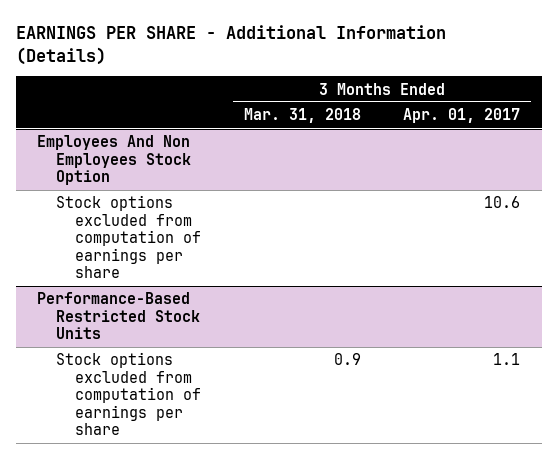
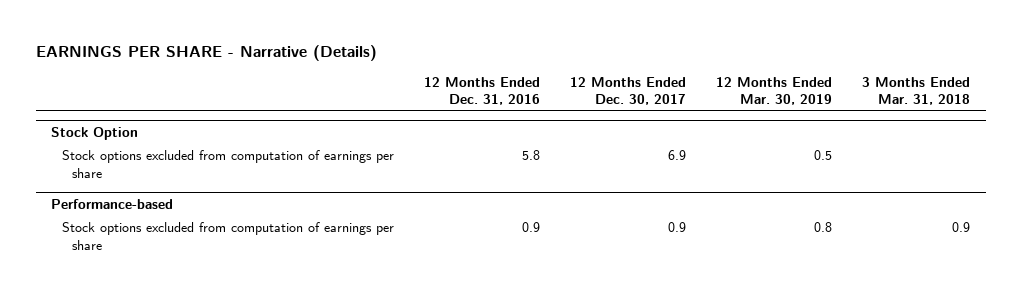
[15,24,446,65] EARNINGS PER SHARE - Additional Information (Details) -> [36,45,378,62] EARNINGS PER SHARE - Narrative (Details)
[403,108,521,124] Apr. 01, 2017 -> none
none -> [423,76,540,106] 12 Months Ended Dec. 31, 2016
none -> [570,76,687,106] 12 Months Ended Dec. 30, 2017
none -> [716,76,833,106] 12 Months Ended Mar. 30, 2019
[37,135,192,186] Employees And Non Employees Stock Option -> none
[56,195,202,279] Stock options excluded from computation of earnings per share -> none
none -> [51,126,139,140] Stock Option
none -> [61,150,394,178] Stock options excluded from computation of earnings per share
[37,292,201,340] Performance-Based Restricted Stock Units -> [51,198,174,209] Performance-based

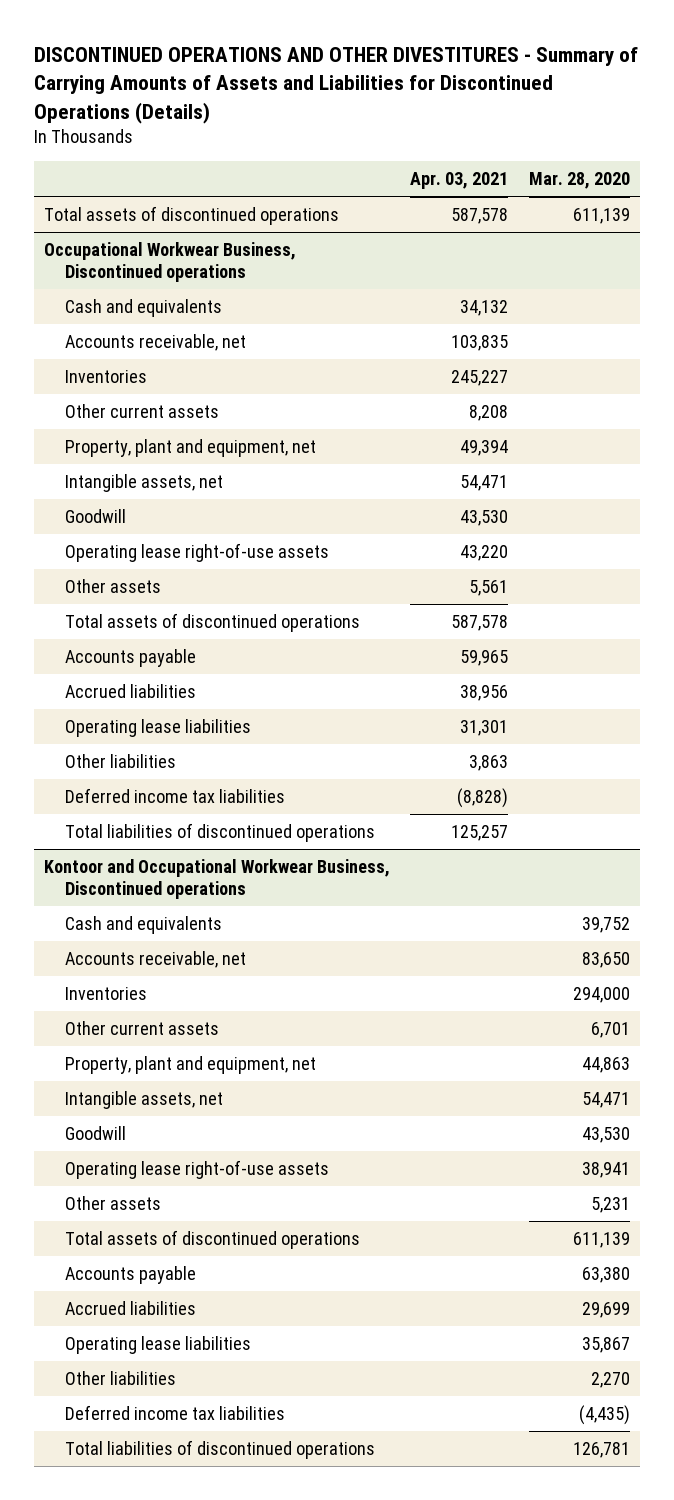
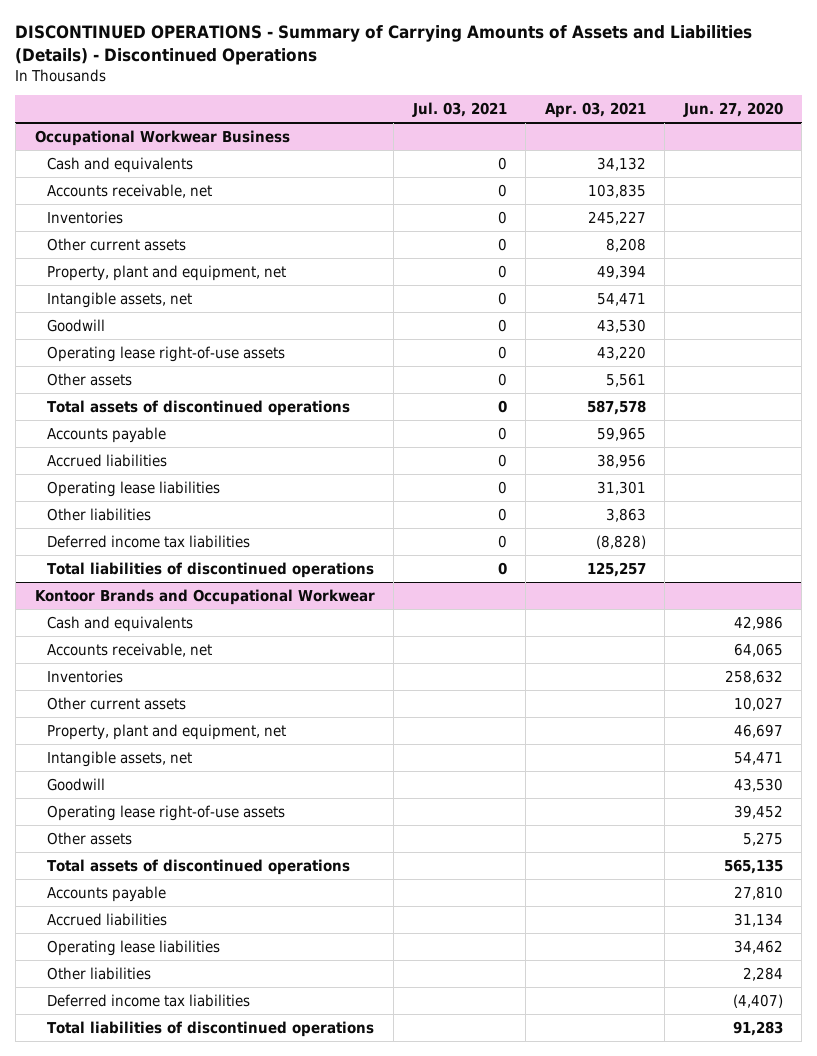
[34,47,639,124] DISCONTINUED OPERATIONS AND OTHER DIVESTITURES - Summary of Carrying Amounts of Assets and Liabilities for Discontinued Operations (Details) -> [15,25,753,65] DISCONTINUED OPERATIONS - Summary of Carrying Amounts of Assets and Liabilities (Details) - Discontinued Operations
[528,172,630,190] Mar. 28, 2020 -> none
none -> [411,102,507,118] Jul. 03, 2021
none -> [682,102,783,118] Jun. 27, 2020
[44,205,340,225] Total assets of discontinued operations -> none
[44,241,297,282] Occupational Workwear Business, Discontinued operations -> [34,129,290,146] Occupational Workwear Business
[44,858,391,899] Kontoor and Occupational Workwear Business, Discontinued operations -> [34,588,375,605] Kontoor Brands and Occupational Workwear

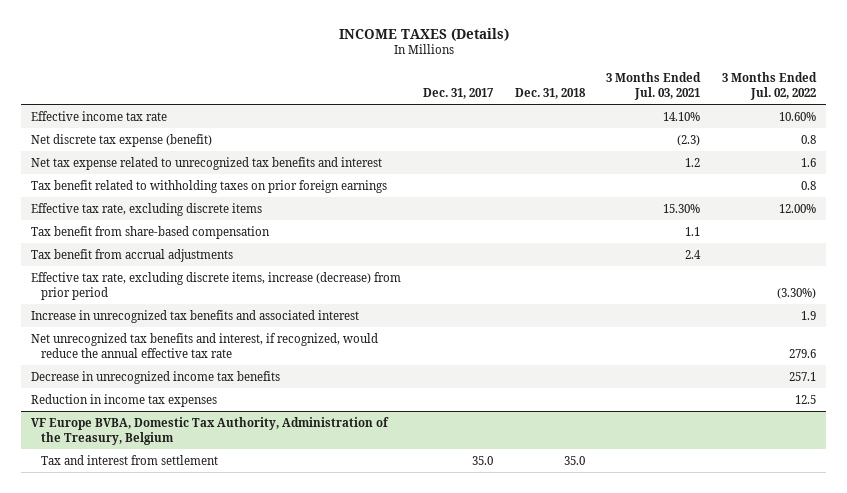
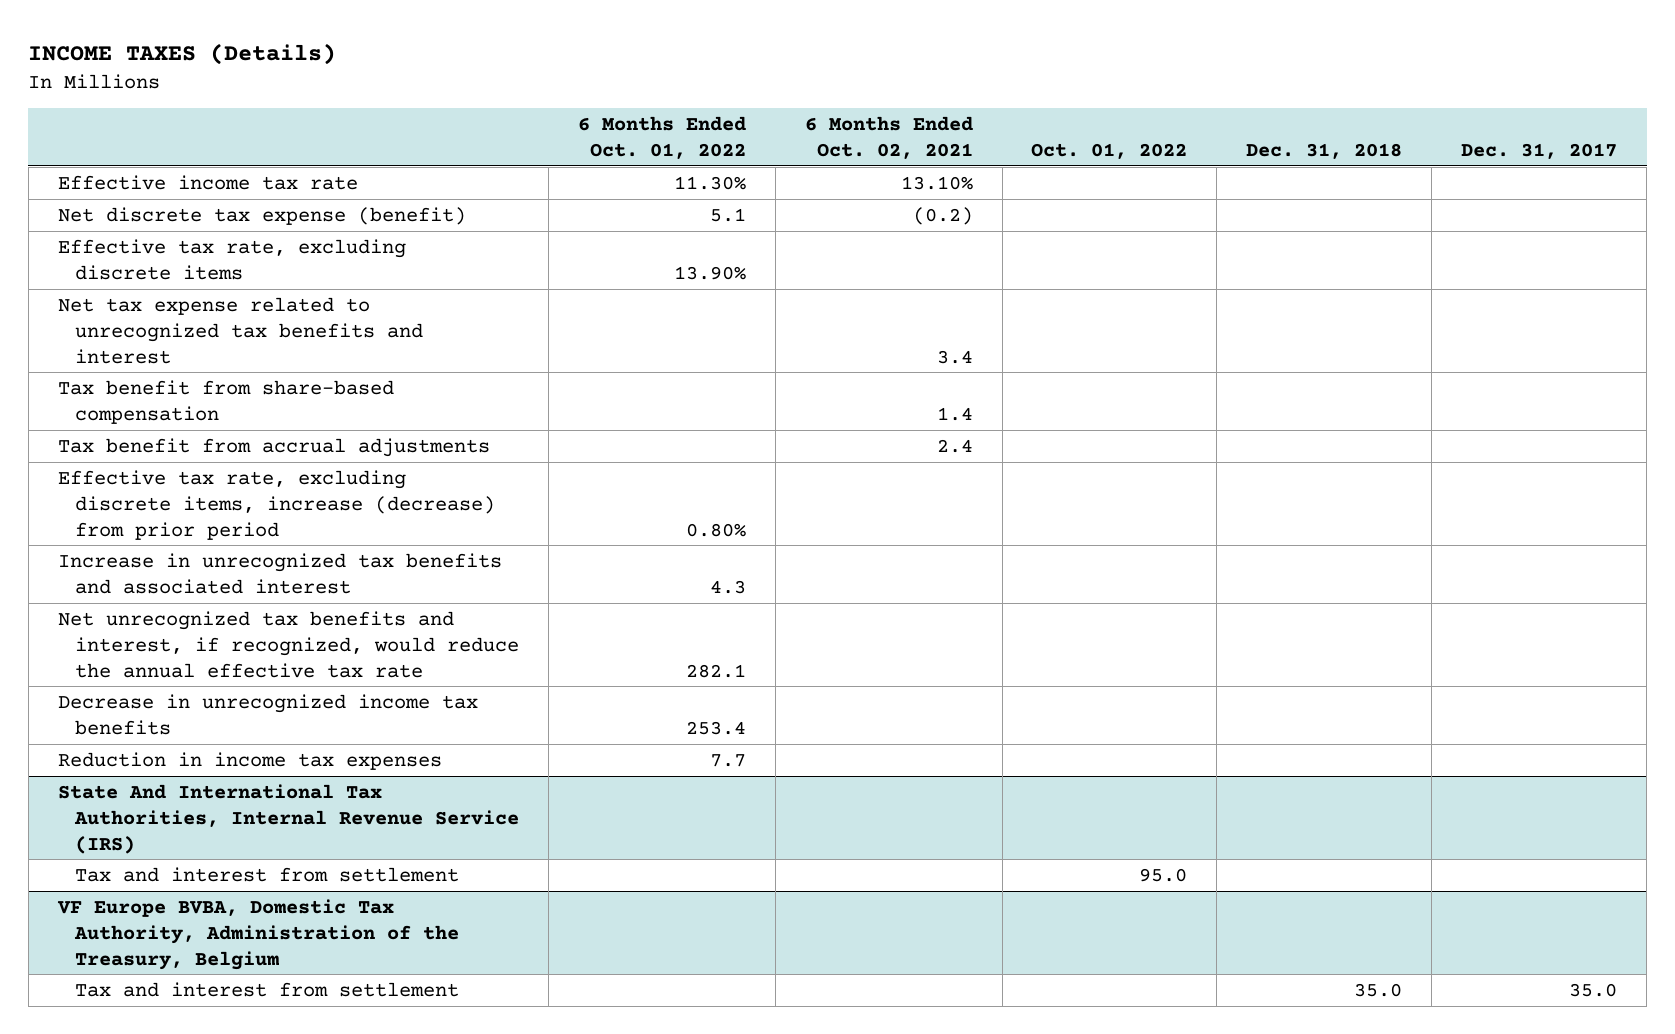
[606,71,702,100] 3 Months Ended Jul. 03, 2021 -> none
[721,71,817,100] 3 Months Ended Jul. 02, 2022 -> none
none -> [577,115,746,159] 6 Months Ended Oct. 01, 2022
none -> [804,115,973,159] 6 Months Ended Oct. 02, 2021
none -> [1031,142,1188,159] Oct. 01, 2022
[31,179,388,193] Tax benefit related to withholding taxes on prior foreign earnings -> none
[31,156,383,170] Net tax expense related to unrecognized tax benefits and interest -> [57,296,423,364] Net tax expense related to unrecognized tax benefits and interest
none -> [57,783,519,854] State And International Tax Authorities, Internal Revenue Service (IRS)
none -> [74,866,459,882] Tax and interest from settlement

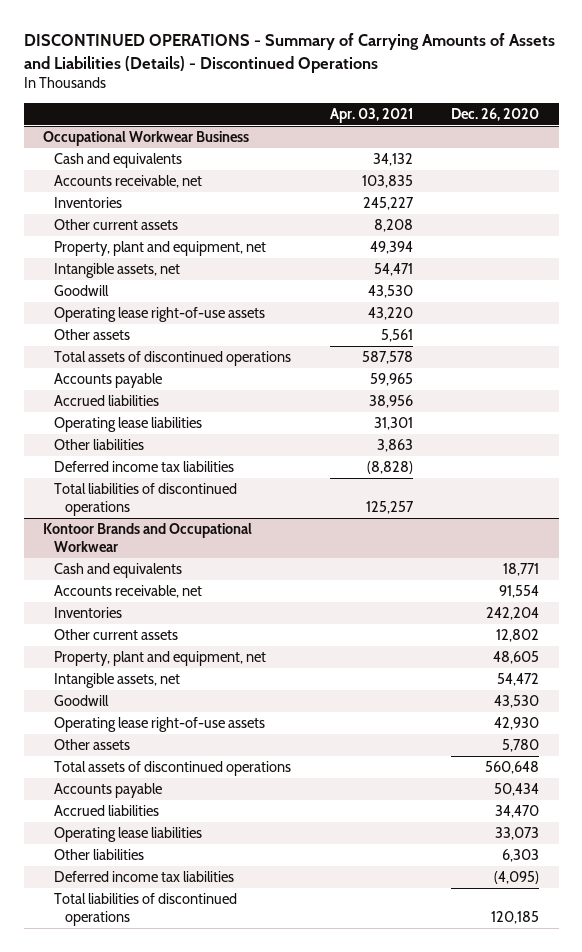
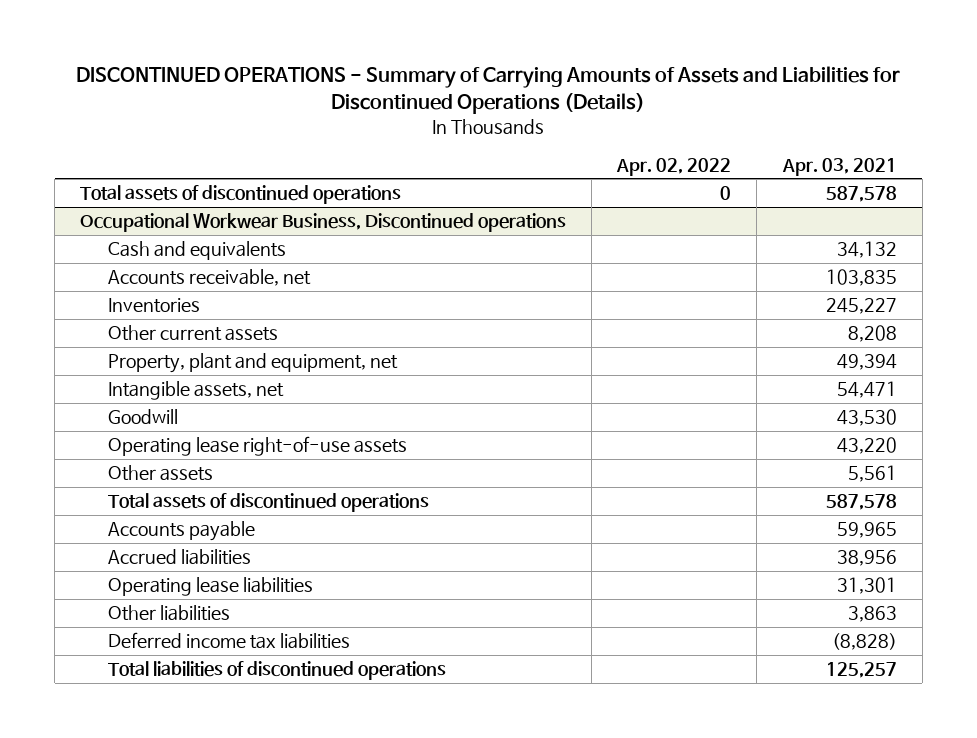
[23,33,555,73] DISCONTINUED OPERATIONS - Summary of Carrying Amounts of Assets and Liabilities (Details) - Discontinued Operations -> [76,65,901,115] DISCONTINUED OPERATIONS - Summary of Carrying Amounts of Assets and Liabilities for Discontinued Operations (Details)
[451,107,540,121] Dec. 26, 2020 -> none
none -> [616,157,732,176] Apr. 02, 2022
none -> [80,185,402,205] Total assets of discontinued operations
[42,130,249,146] Occupational Workwear Business -> [80,213,567,233] Occupational Workwear Business, Discontinued operations
[42,522,252,553] Kontoor Brands and Occupational Workwear -> none
[53,562,182,578] Cash and equivalents -> none
[53,584,202,598] Accounts receivable, net -> none
[53,606,122,618] Inventories -> none
[53,628,178,640] Other current assets -> none
[53,650,266,666] Property, plant and equipment, net -> none
[53,672,180,688] Intangible assets, net -> none
[53,694,109,706] Goodwill -> none
[53,716,265,732] Operating lease right-of-use assets -> none
[53,738,130,750] Other assets -> none
[53,760,291,776] Total assets of discontinued operations -> none
[53,782,162,798] Accounts payable -> none
[53,804,159,816] Accrued liabilities -> none
[53,826,202,842] Operating lease liabilities -> none
[53,848,144,860] Other liabilities -> none
[53,870,234,882] Deferred income tax liabilities -> none
[53,892,237,927] Total liabilities of discontinued operations -> none

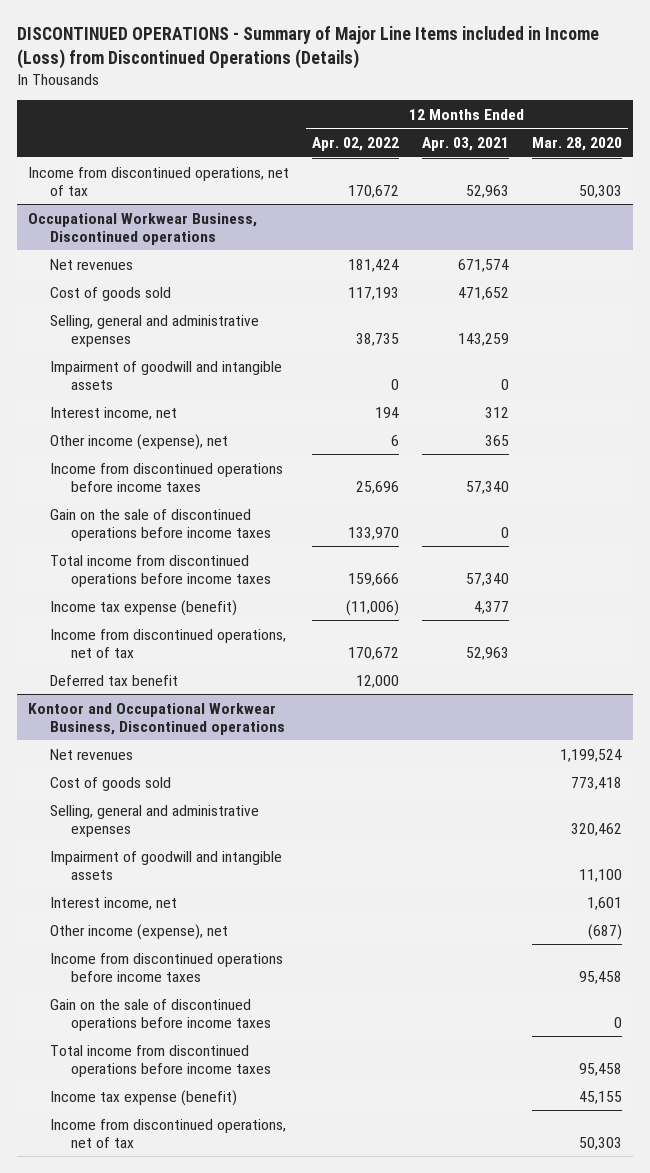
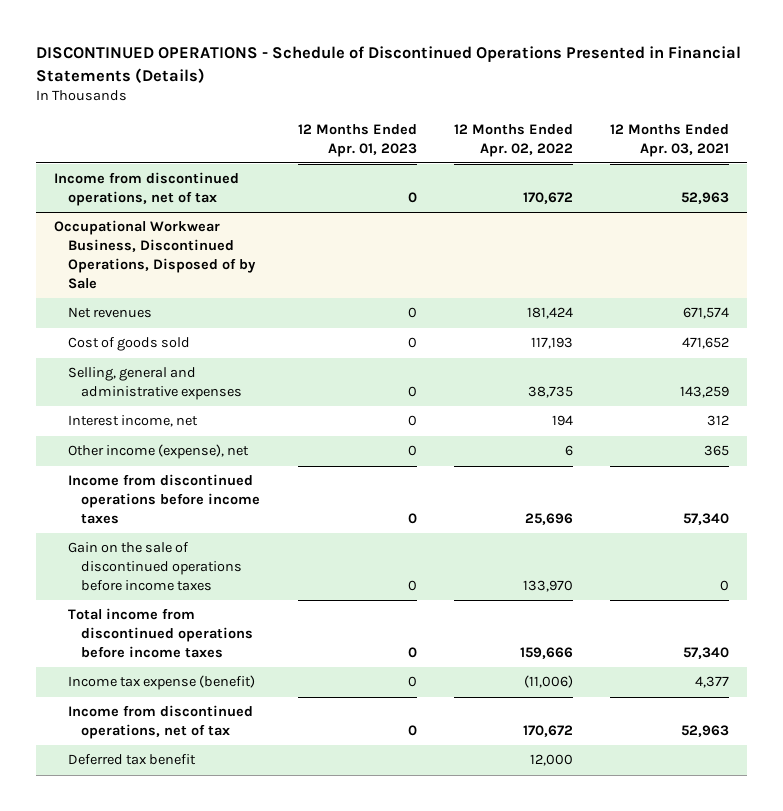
[16,26,599,70] DISCONTINUED OPERATIONS - Summary of Major Line Items included in Income (Loss) from Discontinued Operations (Details) -> [35,46,741,83] DISCONTINUED OPERATIONS - Schedule of Discontinued Operations Presented in Financial Statements (Details)
[531,137,622,152] Mar. 28, 2020 -> none
none -> [297,123,417,157] 12 Months Ended Apr. 01, 2023
[28,212,258,245] Occupational Workwear Business, Discontinued operations -> [54,220,256,289] Occupational Workwear Business, Discontinued Operations, Disposed of by Sale
[49,360,282,390] Impairment of goodwill and intangible assets -> none
[28,702,285,735] Kontoor and Occupational Workwear Business, Discontinued operations -> none
[49,748,133,760] Net revenues -> none
[49,776,171,791] Cost of goods sold -> none
[49,804,259,837] Selling, general and administrative expenses -> none
[49,850,282,880] Impairment of goodwill and intangible assets -> none
[49,896,177,910] Interest income, net -> none
[49,923,228,940] Other income (expense), net -> none
[49,952,283,982] Income from discontinued operations before income taxes -> none
[49,998,271,1031] Gain on the sale of discontinued operations before income taxes -> none
[49,1044,271,1077] Total income from discontinued operations before income taxes -> none
[49,1089,237,1106] Income tax expense (benefit) -> none
[49,1118,286,1148] Income from discontinued operations, net of tax -> none

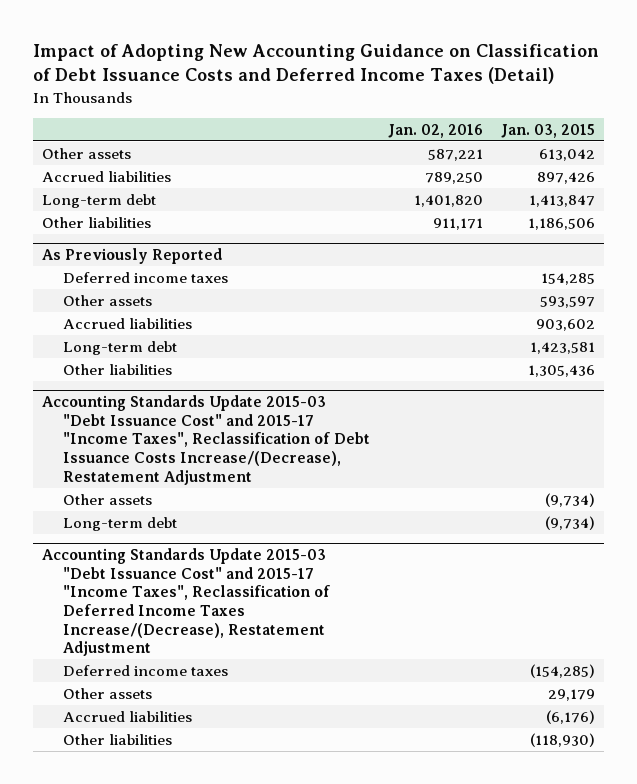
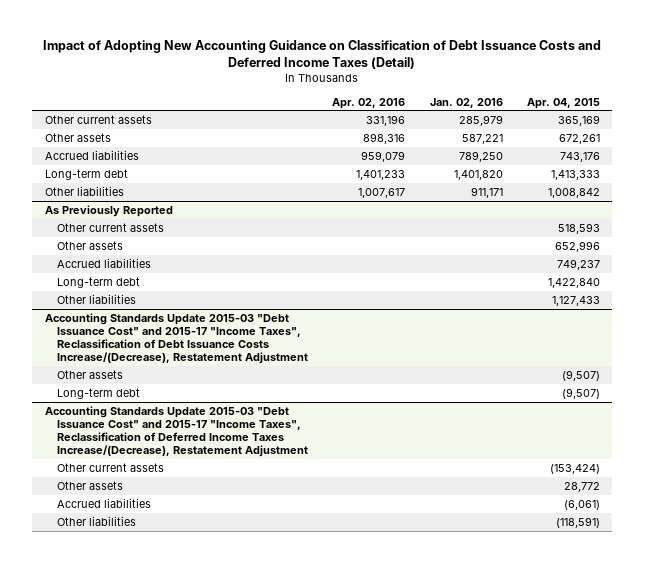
[501,123,596,138] Jan. 03, 2015 -> none
none -> [332,97,406,109] Apr. 02, 2016
none -> [527,97,601,109] Apr. 04, 2015
none -> [44,114,152,124] Other current assets
[63,271,229,283] Deferred income taxes -> none
none -> [57,222,165,232] Other current assets
[63,664,229,676] Deferred income taxes -> none
none -> [57,462,165,472] Other current assets

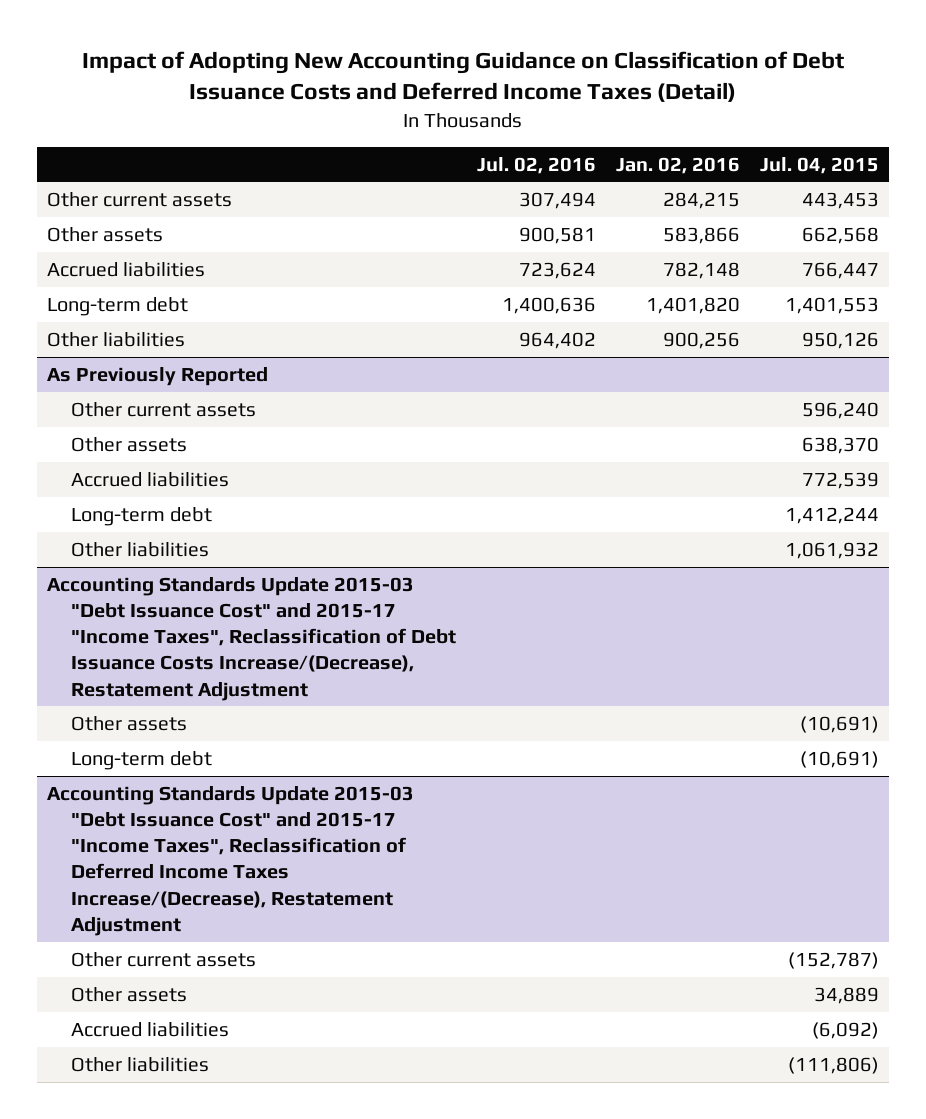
[332,97,406,109] Apr. 02, 2016 -> none
[527,97,601,109] Apr. 04, 2015 -> none
none -> [476,156,596,174] Jul. 02, 2016
none -> [760,156,880,174] Jul. 04, 2015
[458,114,503,126] 285,979 -> [663,191,741,209] 284,215
[461,133,503,144] 587,221 -> [663,226,741,244] 583,866
[458,150,503,162] 789,250 -> [663,261,741,279] 782,148
[470,186,503,198] 911,171 -> [663,331,741,349] 900,256

